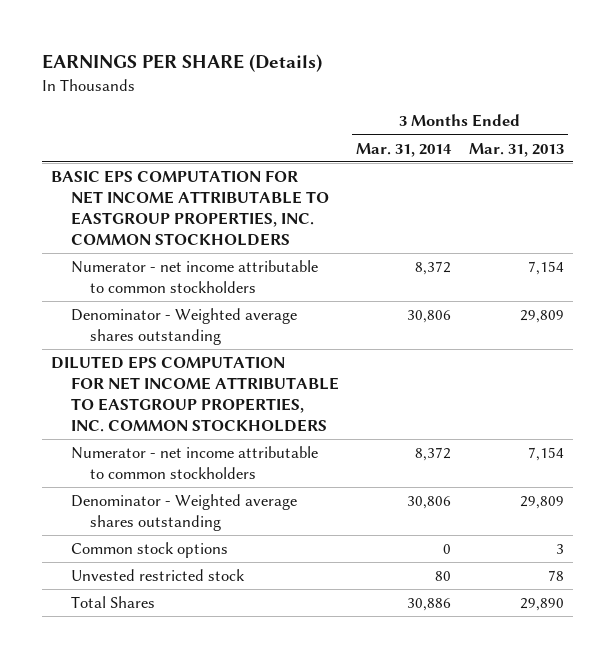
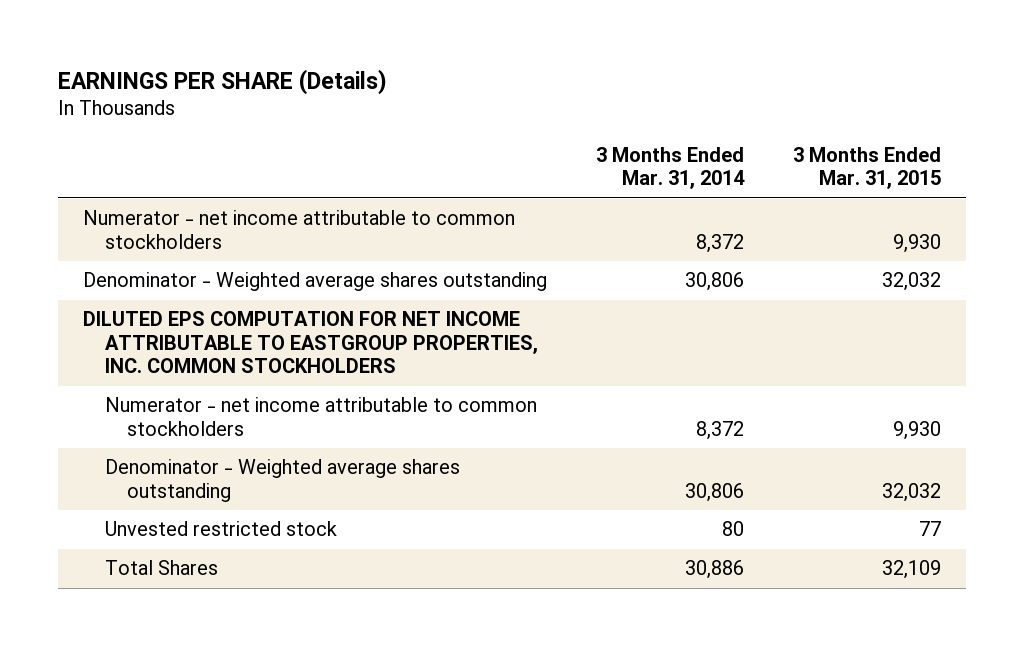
[468,142,564,157] Mar. 31, 2013 -> none
none -> [793,146,942,190] 3 Months Ended Mar. 31, 2015
[51,170,329,246] BASIC EPS COMPUTATION FOR NET INCOME ATTRIBUTABLE TO EASTGROUP PROPERTIES, INC. COMMON STOCKHOLDERS -> none
[70,542,228,559] Common stock options -> none

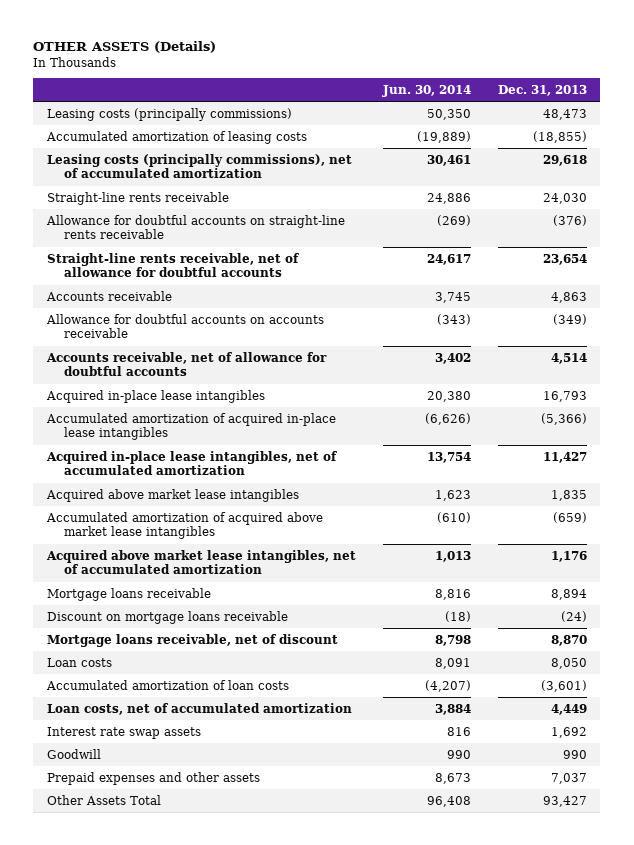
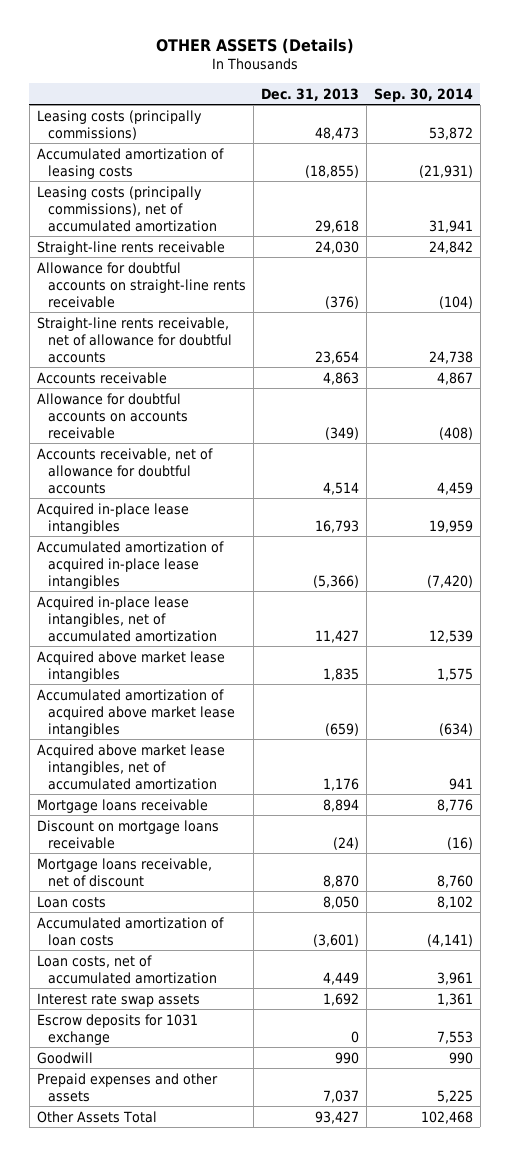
[381,84,471,97] Jun. 30, 2014 -> none
none -> [373,87,473,102] Sep. 30, 2014
none -> [36,1013,198,1045] Escrow deposits for 1031 exchange

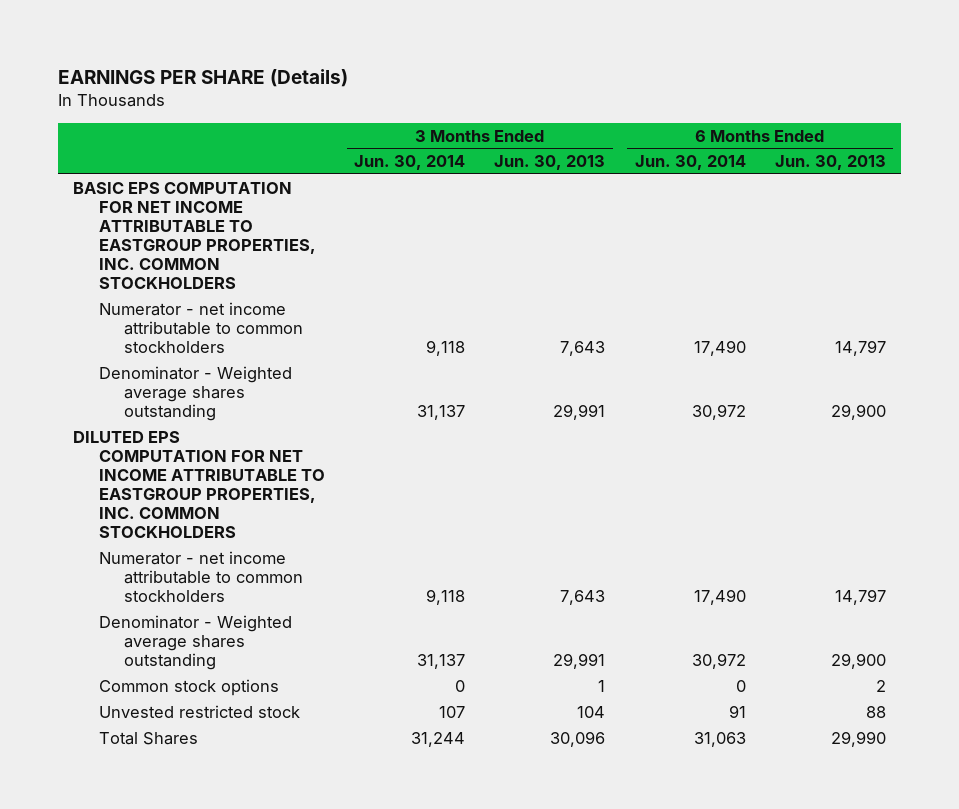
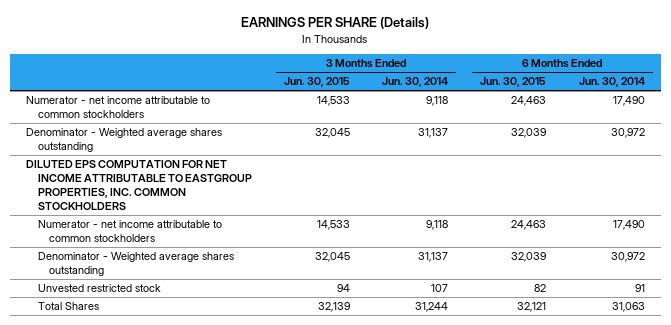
[494,155,606,171] Jun. 30, 2013 -> none
[775,155,887,171] Jun. 30, 2013 -> none
none -> [283,77,350,88] Jun. 30, 2015
none -> [480,77,547,88] Jun. 30, 2015
[72,181,316,290] BASIC EPS COMPUTATION FOR NET INCOME ATTRIBUTABLE TO EASTGROUP PROPERTIES, INC. COMMON STOCKHOLDERS -> none
[98,678,279,696] Common stock options -> none

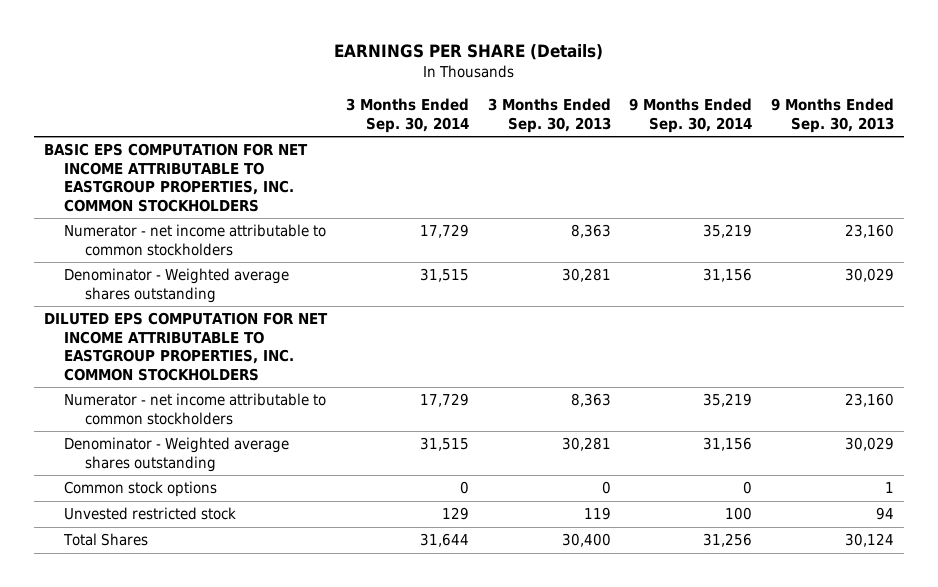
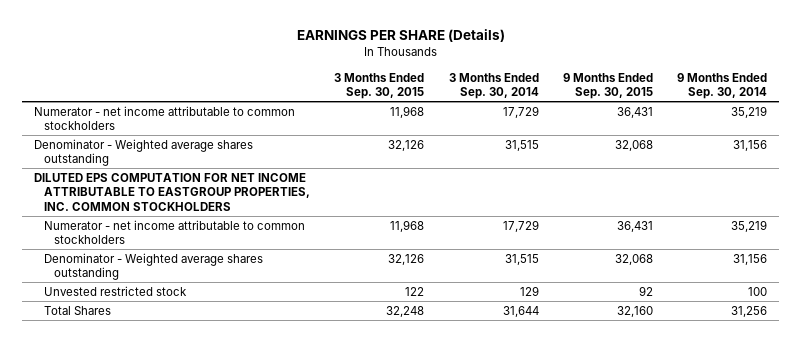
[487,98,611,133] 3 Months Ended Sep. 30, 2013 -> none
[771,98,895,133] 9 Months Ended Sep. 30, 2013 -> none
none -> [334,72,425,99] 3 Months Ended Sep. 30, 2015
none -> [562,72,653,99] 9 Months Ended Sep. 30, 2015
[43,143,308,212] BASIC EPS COMPUTATION FOR NET INCOME ATTRIBUTABLE TO EASTGROUP PROPERTIES, INC. COMMON STOCKHOLDERS -> none
[64,481,218,498] Common stock options -> none

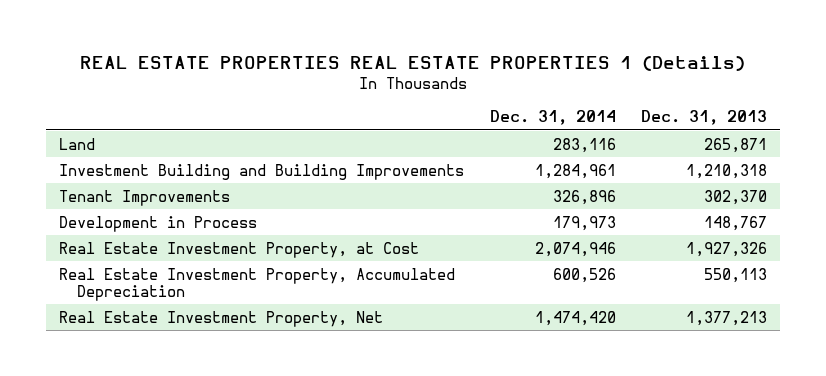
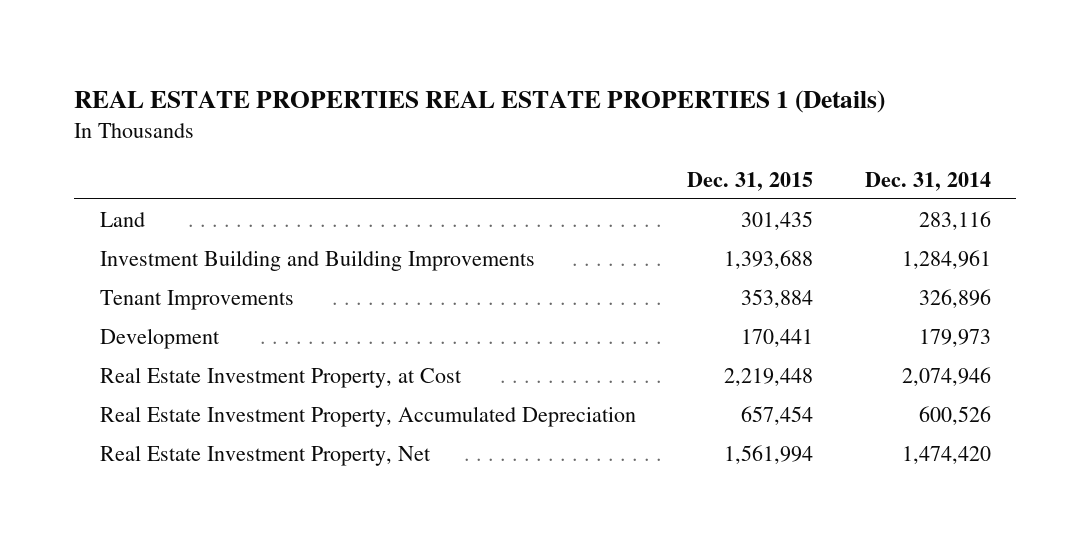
[641,110,768,126] Dec. 31, 2013 -> none
none -> [687,171,814,191] Dec. 31, 2015
[58,215,257,232] Development in Process -> [100,327,221,349] Development

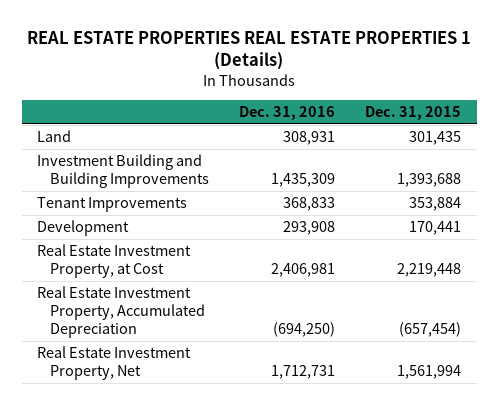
[864,171,991,191] Dec. 31, 2014 -> none
none -> [239,106,336,121] Dec. 31, 2016
[741,405,814,425] 657,454 -> [399,321,462,337] (657,454)

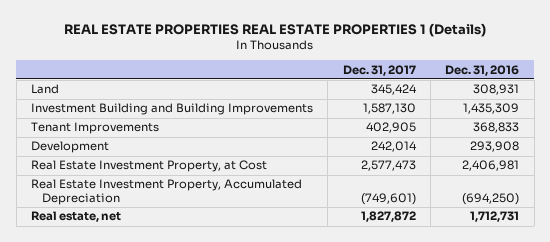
[365,106,462,121] Dec. 31, 2015 -> none
none -> [342,64,416,76] Dec. 31, 2017
[36,346,191,381] Real Estate Investment Property, Net -> [31,211,122,223] Real estate, net

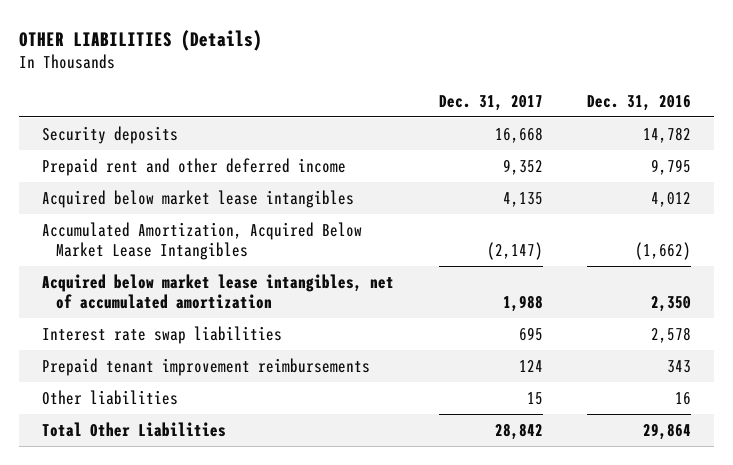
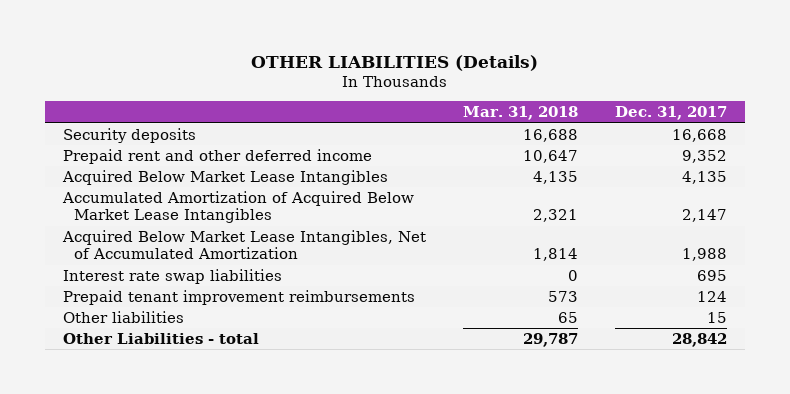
[587,94,692,111] Dec. 31, 2016 -> none
none -> [463,106,579,121] Mar. 31, 2018
[41,189,354,208] Acquired below market lease intangibles -> [62,169,389,185] Acquired Below Market Lease Intangibles
[41,221,362,260] Accumulated Amortization, Acquired Below Market Lease Intangibles -> [62,190,415,224] Accumulated Amortization of Acquired Below Market Lease Intangibles
[486,241,543,260] (2,147) -> [681,209,727,223] 2,147
[41,273,394,309] Acquired below market lease intangibles, net of accumulated amortization -> [62,229,427,260] Acquired Below Market Lease Intangibles, Net of Accumulated Amortization
[41,421,226,437] Total Other Liabilities -> [63,332,260,344] Other Liabilities - total

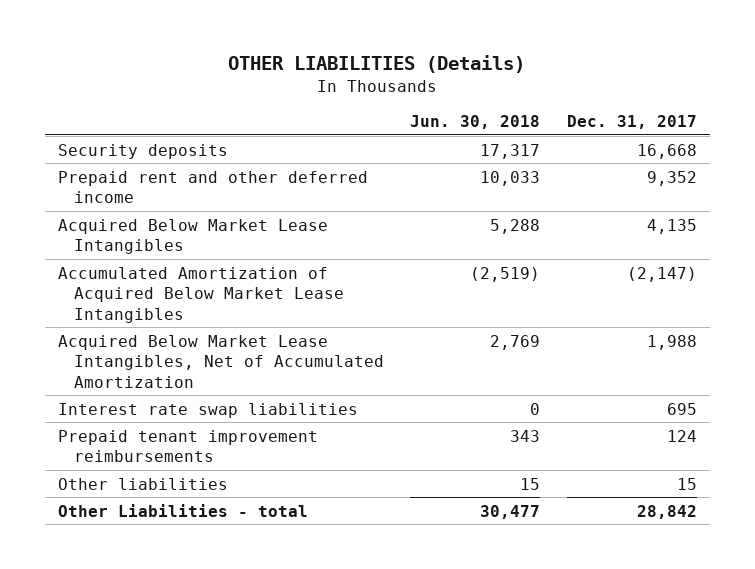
[463,106,579,121] Mar. 31, 2018 -> none
none -> [410,115,541,130] Jun. 30, 2018
[681,209,727,223] 2,147 -> [626,266,697,282] (2,147)

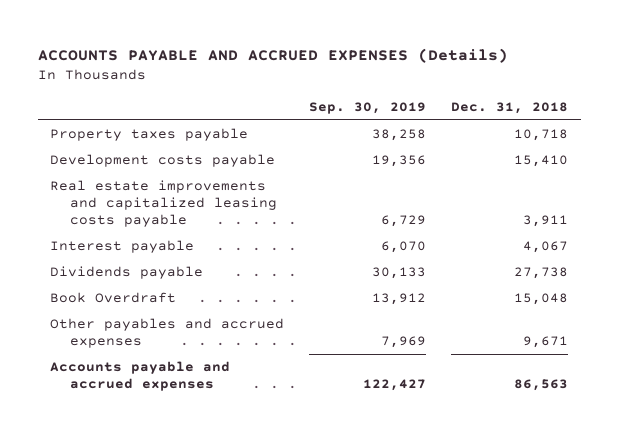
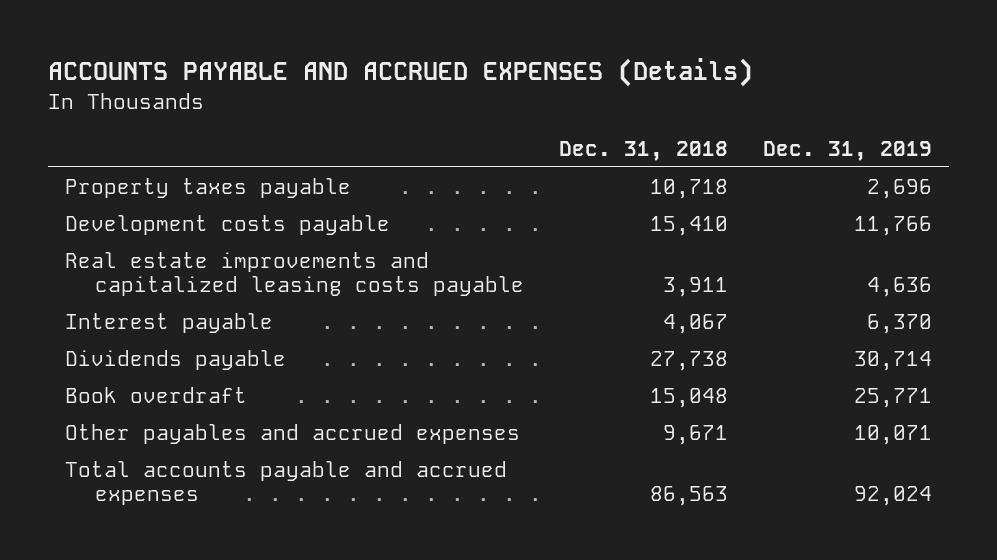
[309,101,427,114] Sep. 30, 2019 -> none
none -> [762,140,932,161] Dec. 31, 2019
[50,292,177,304] Book Overdraft -> [64,386,247,403] Book overdraft
[50,361,231,392] Accounts payable and accrued expenses -> [64,460,507,506] Total accounts payable and accrued expenses

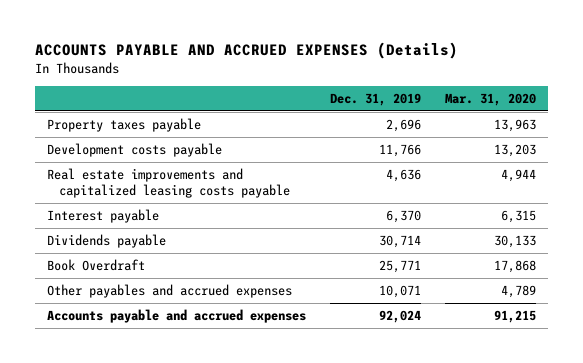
[558,140,728,161] Dec. 31, 2018 -> none
none -> [445,93,537,107] Mar. 31, 2020
[64,386,247,403] Book overdraft -> [46,258,145,271] Book Overdraft
[64,460,507,506] Total accounts payable and accrued expenses -> [46,308,306,323] Accounts payable and accrued expenses

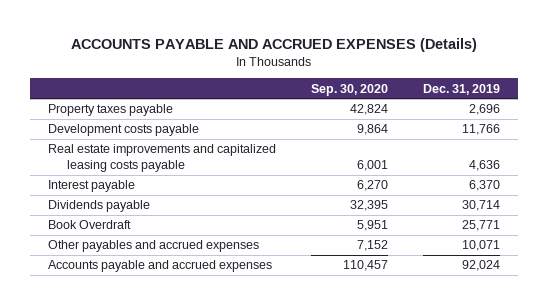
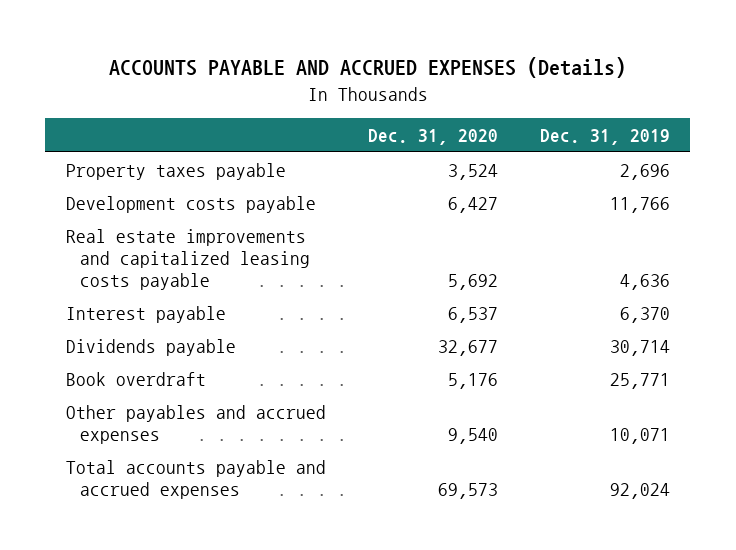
[310,83,388,96] Sep. 30, 2020 -> none
none -> [367,128,498,145] Dec. 31, 2020
[47,220,131,230] Book Overdraft -> [66,371,207,386] Book overdraft
[47,260,272,273] Accounts payable and accrued expenses -> [66,459,327,499] Total accounts payable and accrued expenses

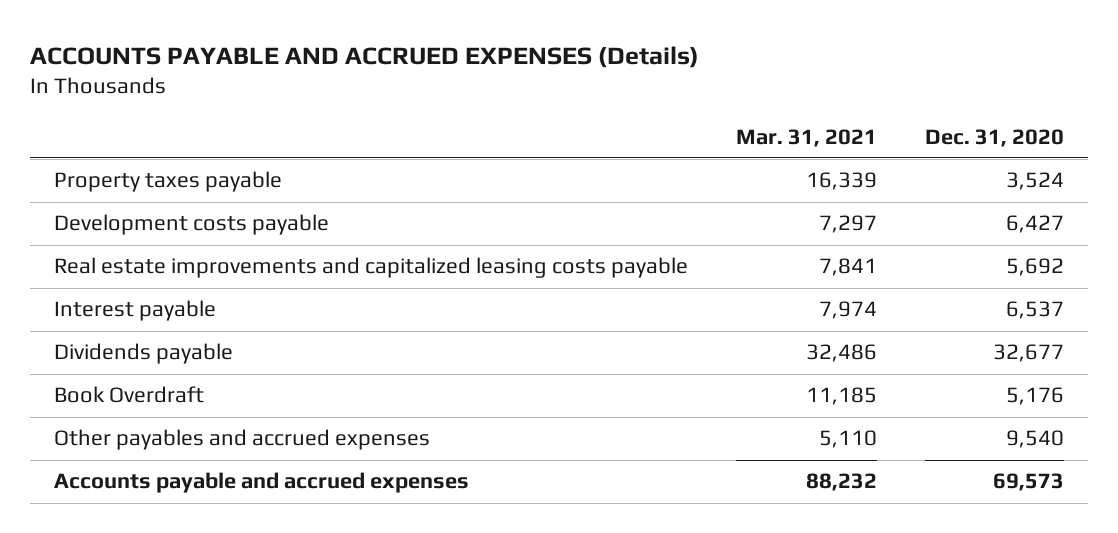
[539,128,670,145] Dec. 31, 2019 -> none
none -> [736,128,878,147] Mar. 31, 2021
[66,371,207,386] Book overdraft -> [54,386,205,404] Book Overdraft
[66,459,327,499] Total accounts payable and accrued expenses -> [54,472,470,494] Accounts payable and accrued expenses

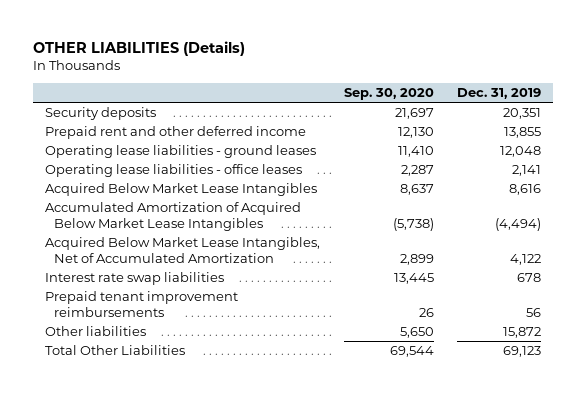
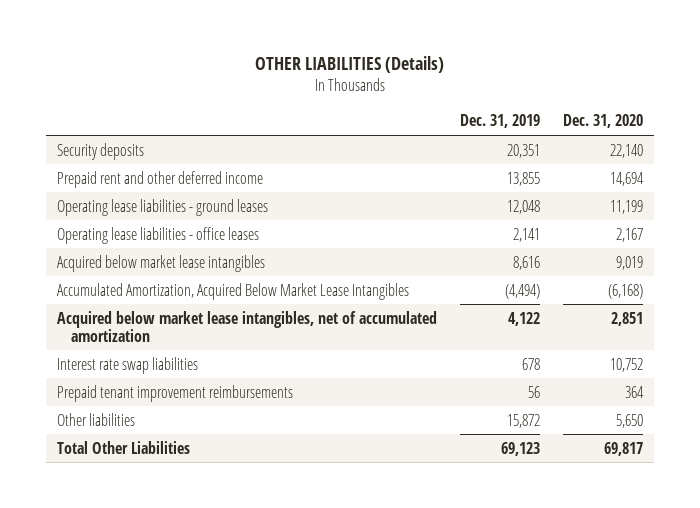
[343,88,434,101] Sep. 30, 2020 -> none
none -> [562,114,643,129] Dec. 31, 2020
[44,183,317,197] Acquired Below Market Lease Intangibles -> [56,254,265,272] Acquired below market lease intangibles
[44,202,301,232] Accumulated Amortization of Acquired Below Market Lease Intangibles -> [56,282,409,300] Accumulated Amortization, Acquired Below Market Lease Intangibles
[44,237,320,264] Acquired Below Market Lease Intangibles, Net of Accumulated Amortization -> [56,310,437,342] Acquired below market lease intangibles, net of accumulated amortization

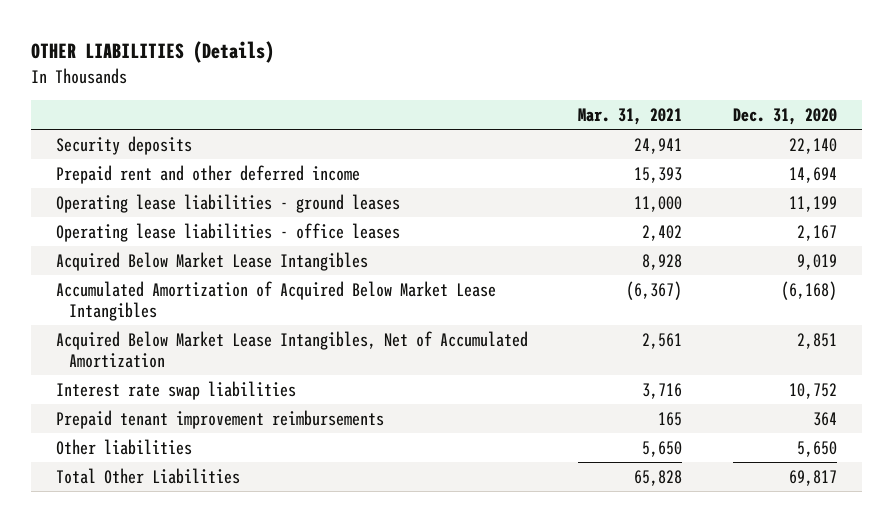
[459,114,540,129] Dec. 31, 2019 -> none
none -> [578,108,683,126] Mar. 31, 2021
[56,254,265,272] Acquired below market lease intangibles -> [55,251,368,271] Acquired Below Market Lease Intangibles
[56,282,409,300] Accumulated Amortization, Acquired Below Market Lease Intangibles -> [55,280,496,321] Accumulated Amortization of Acquired Below Market Lease Intangibles
[56,310,437,342] Acquired below market lease intangibles, net of accumulated amortization -> [55,330,528,368] Acquired Below Market Lease Intangibles, Net of Accumulated Amortization

